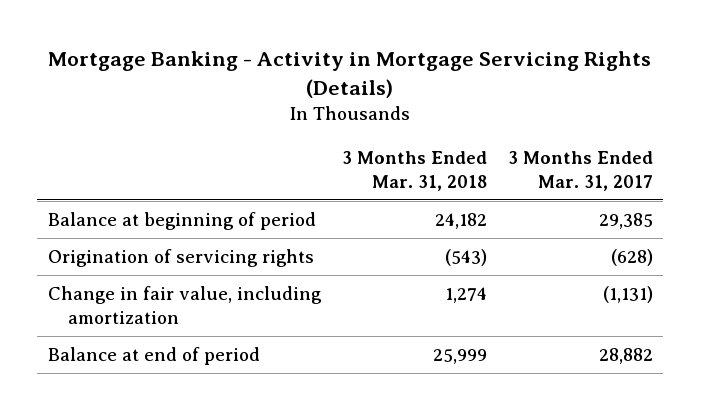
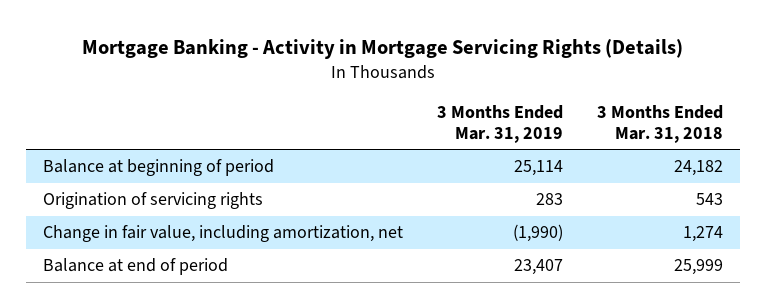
[507,150,653,191] 3 Months Ended Mar. 31, 2017 -> none
none -> [437,104,564,143] 3 Months Ended Mar. 31, 2019
[444,248,487,266] (543) -> [696,193,724,206] 543
[47,285,322,325] Change in fair value, including amortization -> [43,225,404,243] Change in fair value, including amortization, net

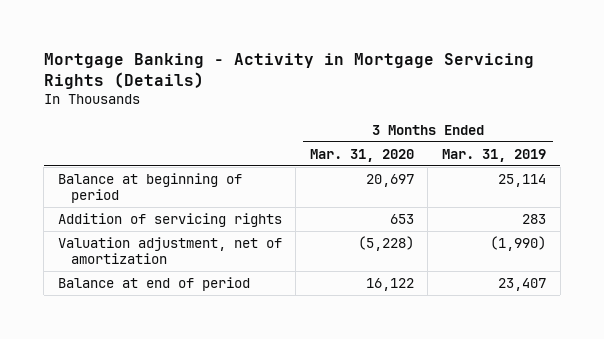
[597,104,724,143] 3 Months Ended Mar. 31, 2018 -> none
none -> [309,148,414,162] Mar. 31, 2020
[43,192,264,210] Origination of servicing rights -> [57,212,282,227] Addition of servicing rights
[43,225,404,243] Change in fair value, including amortization, net -> [57,236,282,265] Valuation adjustment, net of amortization

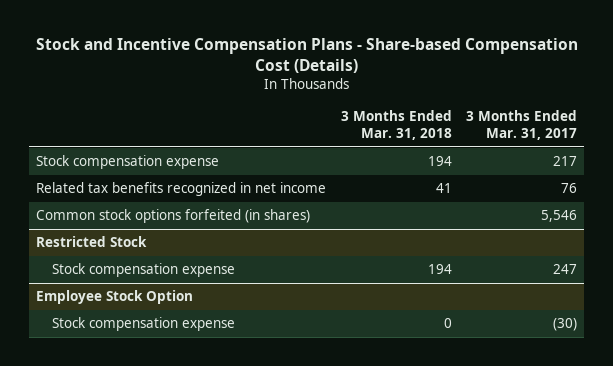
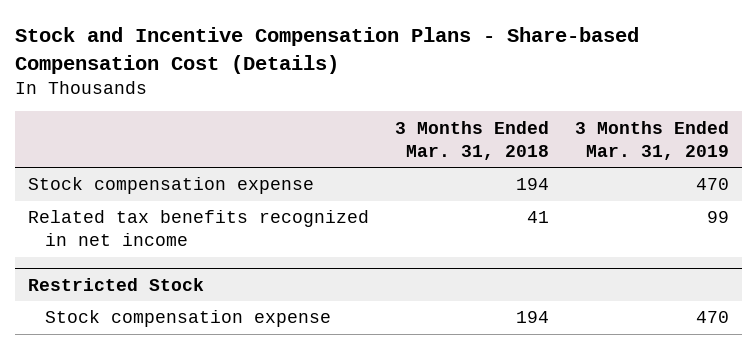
[465,110,577,141] 3 Months Ended Mar. 31, 2017 -> none
none -> [574,120,729,160] 3 Months Ended Mar. 31, 2019
[36,209,311,224] Common stock options forfeited (in shares) -> none
[36,290,194,305] Employee Stock Option -> none
[52,317,236,332] Stock compensation expense -> none

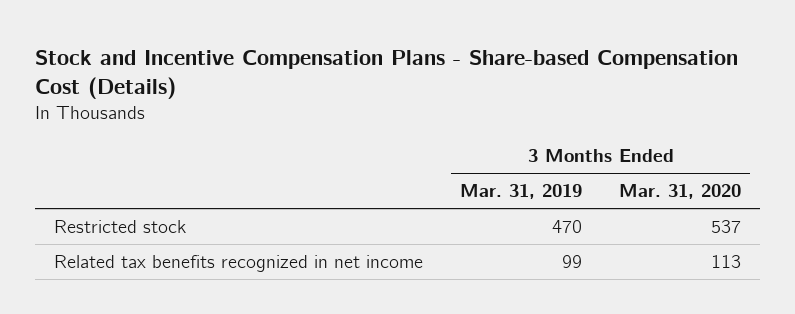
[394,120,549,160] 3 Months Ended Mar. 31, 2018 -> none
none -> [619,184,742,200] Mar. 31, 2020
[27,177,314,195] Stock compensation expense -> [53,220,186,234] Restricted stock
[27,277,204,291] Restricted Stock -> none
[45,310,332,328] Stock compensation expense -> none

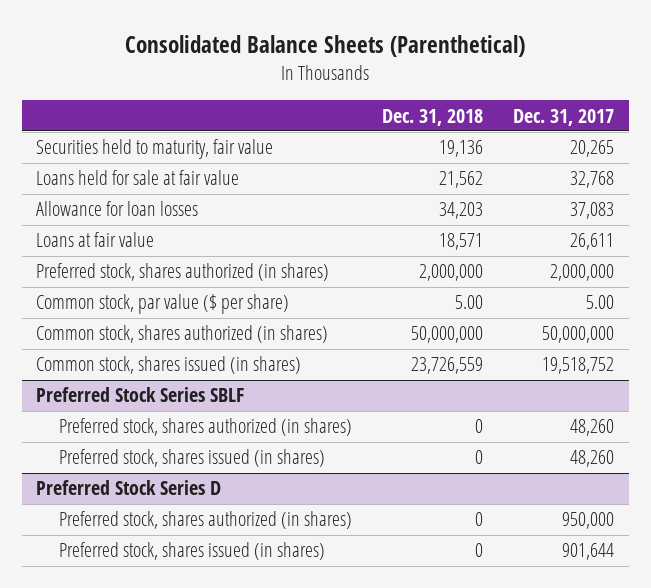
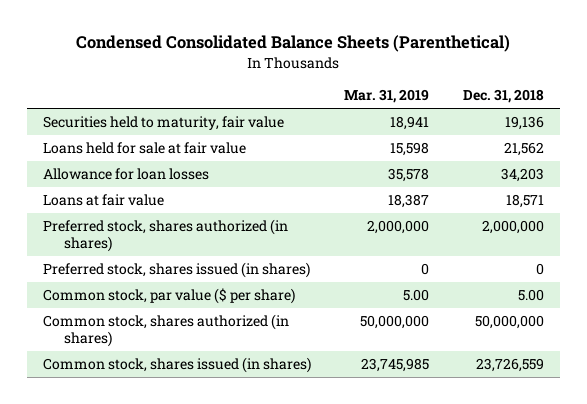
[125,34,526,57] Consolidated Balance Sheets (Parenthetical) -> [76,35,511,53] Condensed Consolidated Balance Sheets (Parenthetical)
[513,108,615,126] Dec. 31, 2017 -> none
none -> [344,89,430,104] Mar. 31, 2019
none -> [43,262,311,279] Preferred stock, shares issued (in shares)
[36,387,245,403] Preferred Stock Series SBLF -> none
[59,418,353,437] Preferred stock, shares authorized (in shares) -> none
[59,449,326,468] Preferred stock, shares issued (in shares) -> none
[36,480,222,496] Preferred Stock Series D -> none
[59,511,353,530] Preferred stock, shares authorized (in shares) -> none
[59,542,326,561] Preferred stock, shares issued (in shares) -> none

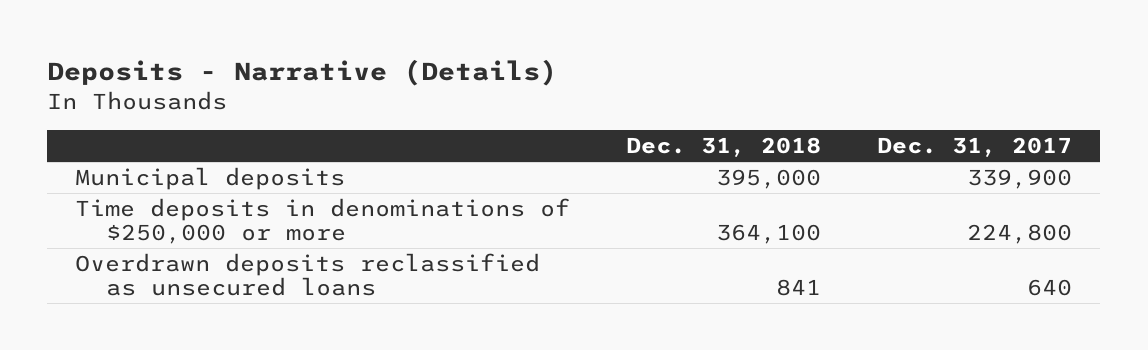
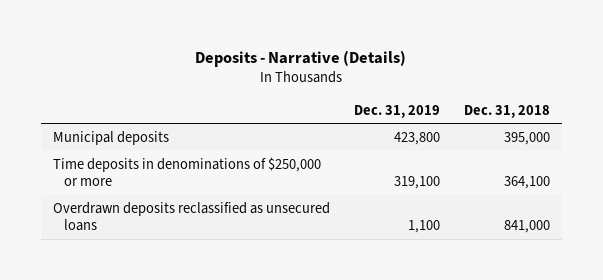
[877,137,1073,158] Dec. 31, 2017 -> none
none -> [353,104,440,118] Dec. 31, 2019
[776,279,822,297] 841 -> [503,220,550,234] 841,000

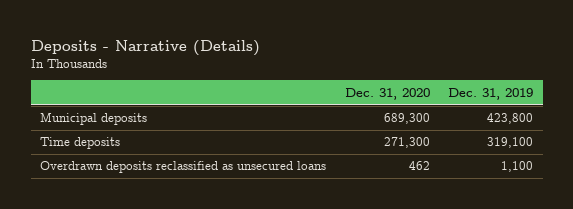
[463,104,550,118] Dec. 31, 2018 -> none
none -> [344,87,430,100] Dec. 31, 2020
[52,157,321,187] Time deposits in denominations of $250,000 or more -> [40,137,121,150] Time deposits

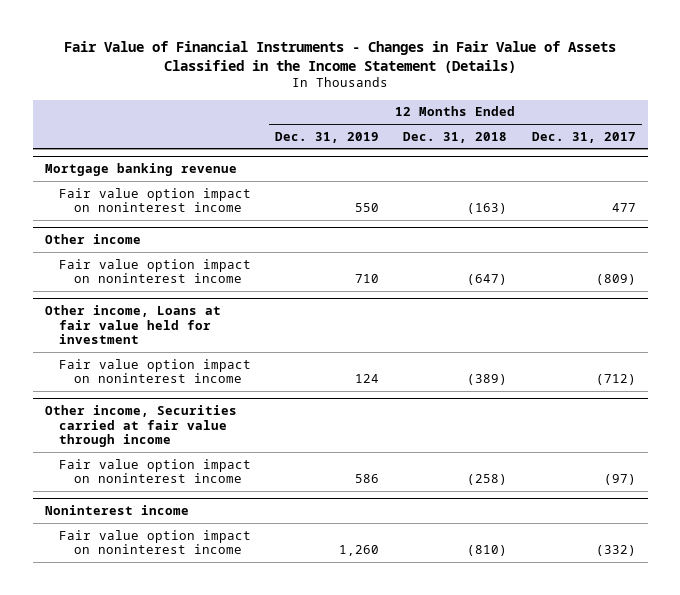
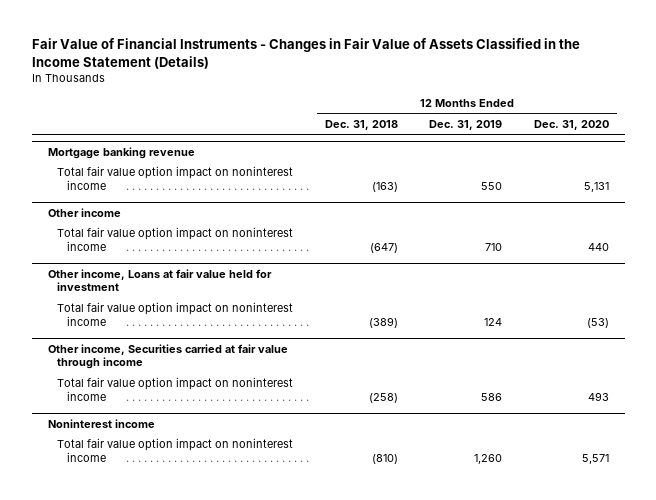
[531,131,636,143] Dec. 31, 2017 -> none
none -> [533,119,609,130] Dec. 31, 2020
[59,187,252,213] Fair value option impact on noninterest income -> [57,166,294,190] Total fair value option impact on noninterest income
[59,258,252,284] Fair value option impact on noninterest income -> [57,227,294,251] Total fair value option impact on noninterest income
[59,358,252,384] Fair value option impact on noninterest income -> [57,302,294,326] Total fair value option impact on noninterest income
[59,458,252,484] Fair value option impact on noninterest income -> [57,377,294,401] Total fair value option impact on noninterest income
[59,529,252,555] Fair value option impact on noninterest income -> [57,438,294,462] Total fair value option impact on noninterest income

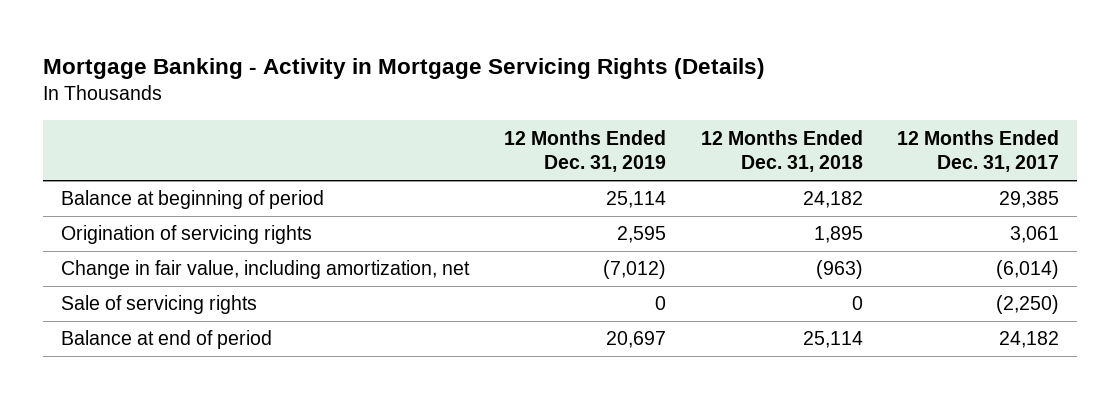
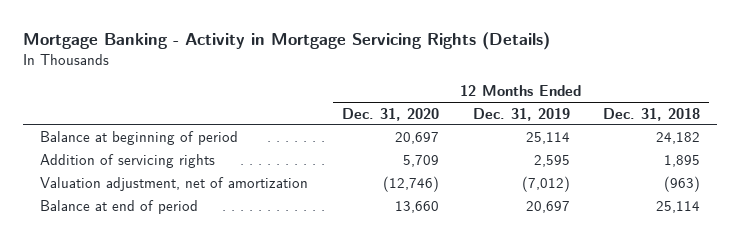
[897,129,1060,173] 12 Months Ended Dec. 31, 2017 -> none
none -> [341,107,439,121] Dec. 31, 2020
[60,295,257,315] Sale of servicing rights -> none
[60,225,312,245] Origination of servicing rights -> [39,154,215,169] Addition of servicing rights
[60,260,470,280] Change in fair value, including amortization, net -> [39,177,308,192] Valuation adjustment, net of amortization

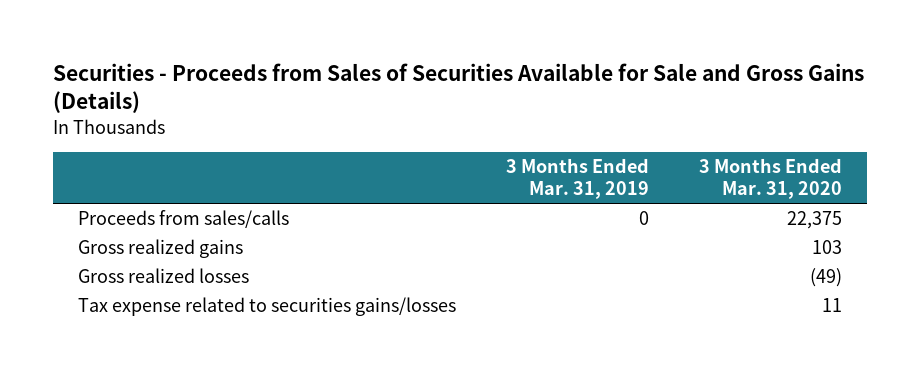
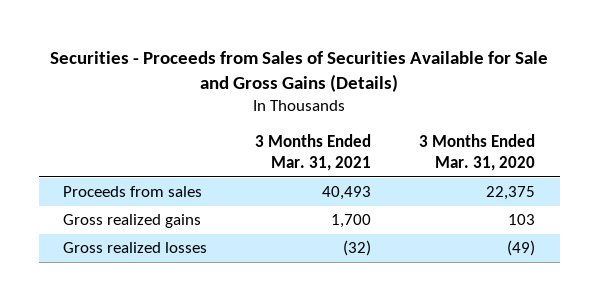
[505,158,649,200] 3 Months Ended Mar. 31, 2019 -> none
none -> [255,133,372,171] 3 Months Ended Mar. 31, 2021
[77,210,289,229] Proceeds from sales/calls -> [62,186,202,198] Proceeds from sales
[77,297,456,317] Tax expense related to securities gains/losses -> none

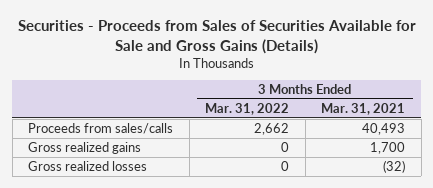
[419,133,536,171] 3 Months Ended Mar. 31, 2020 -> none
none -> [205,102,290,115] Mar. 31, 2022
[62,186,202,198] Proceeds from sales -> [28,122,174,134] Proceeds from sales/calls

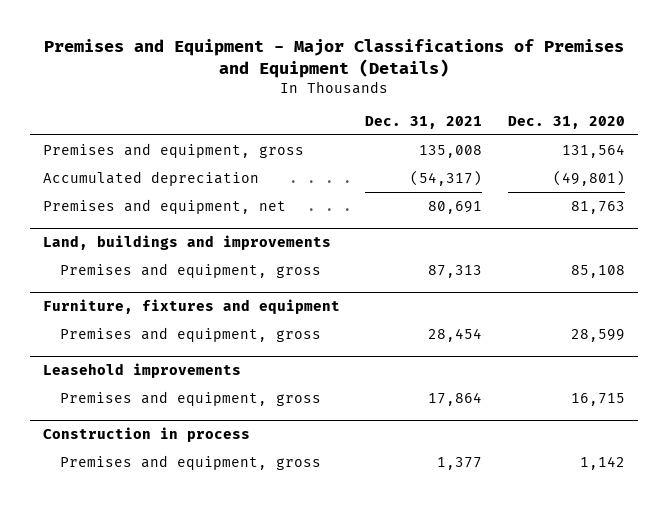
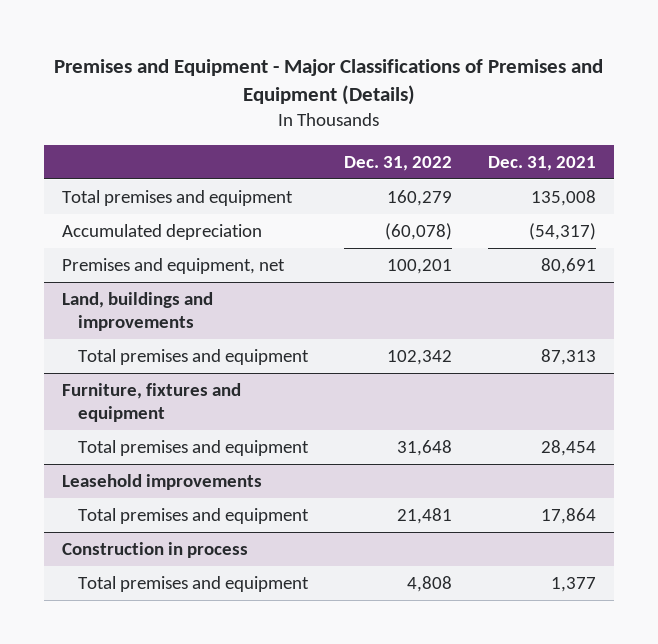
[507,115,625,129] Dec. 31, 2020 -> none
none -> [344,155,453,171] Dec. 31, 2022
[42,142,304,158] Premises and equipment, gross -> [62,190,294,207] Total premises and equipment
[60,262,322,278] Premises and equipment, gross -> [78,349,310,366] Total premises and equipment
[60,326,322,342] Premises and equipment, gross -> [78,440,310,457] Total premises and equipment
[60,390,322,406] Premises and equipment, gross -> [78,508,310,525] Total premises and equipment
[60,454,322,470] Premises and equipment, gross -> [78,576,310,593] Total premises and equipment

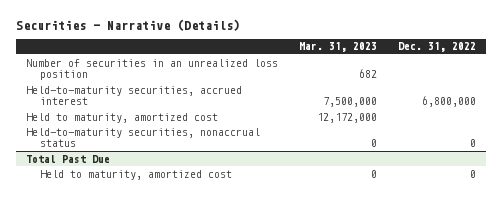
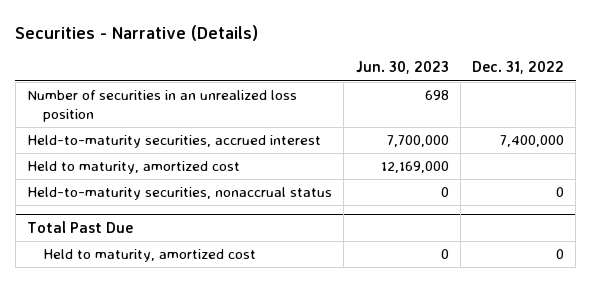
[299,42,378,53] Mar. 31, 2023 -> none
none -> [355,61,449,75] Jun. 30, 2023
[421,96,476,108] 6,800,000 -> [500,135,565,148] 7,400,000

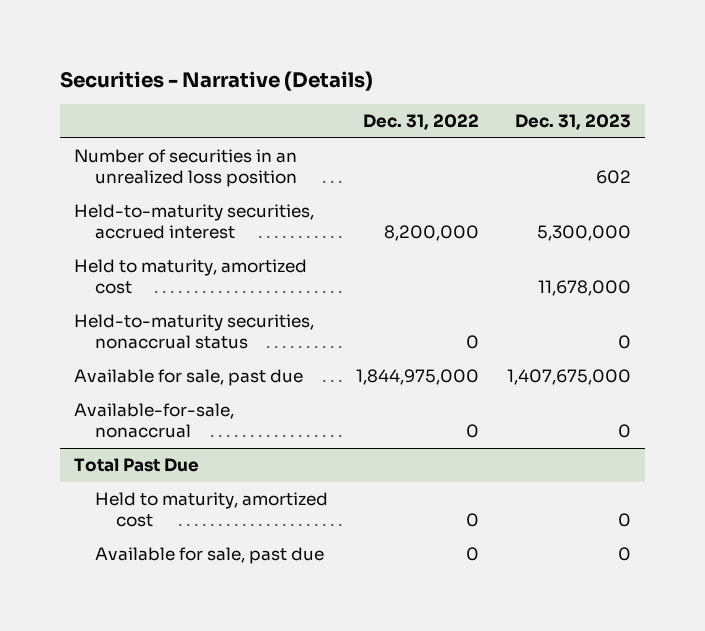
[355,61,449,75] Jun. 30, 2023 -> none
none -> [514,114,631,131] Dec. 31, 2023
[500,135,565,148] 7,400,000 -> [384,224,480,241] 8,200,000
none -> [74,369,304,387] Available for sale, past due
none -> [74,403,235,438] Available-for-sale, nonaccrual
none -> [95,547,325,565] Available for sale, past due

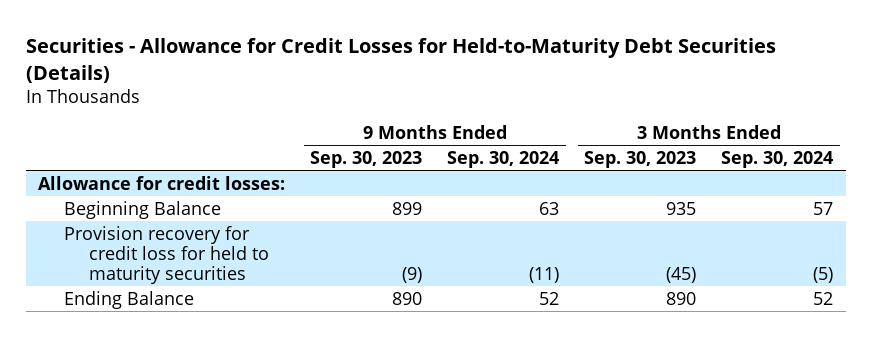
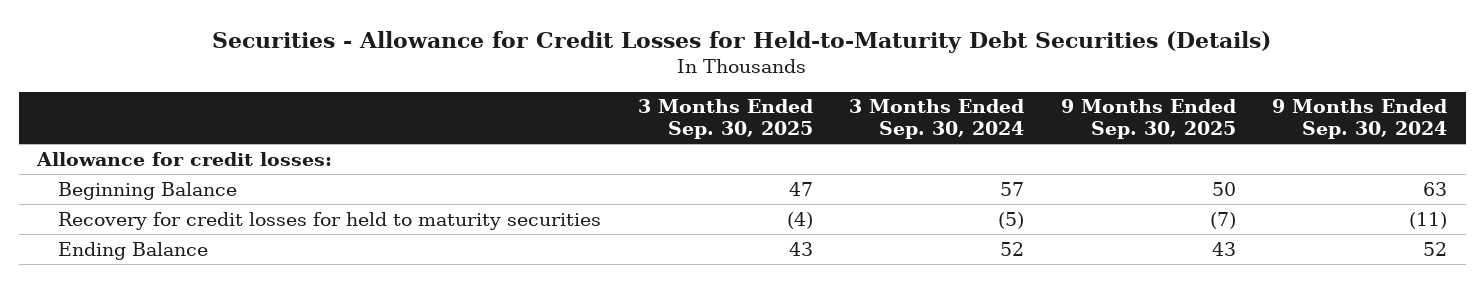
[310,150,423,168] Sep. 30, 2023 -> none
[584,150,697,168] Sep. 30, 2023 -> none
none -> [637,99,813,140] 3 Months Ended Sep. 30, 2025
none -> [1060,99,1236,140] 9 Months Ended Sep. 30, 2025
[63,225,270,284] Provision recovery for credit loss for held to maturity securities -> [58,211,602,230] Recovery for credit losses for held to maturity securities

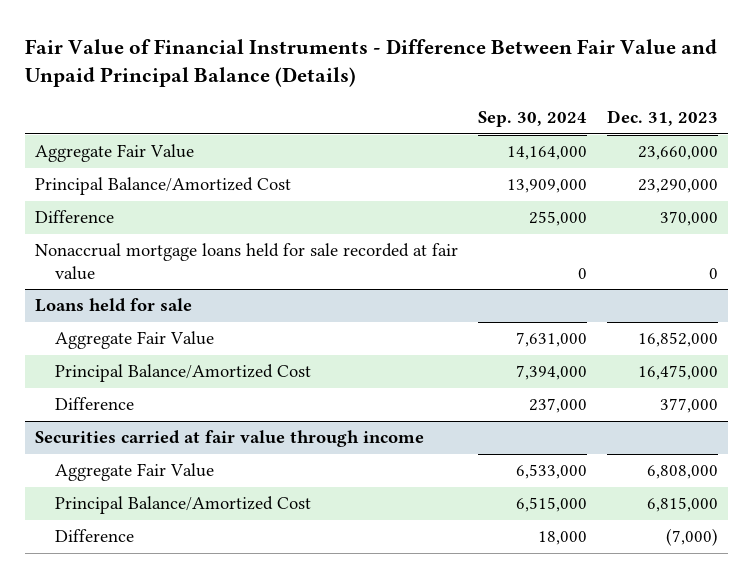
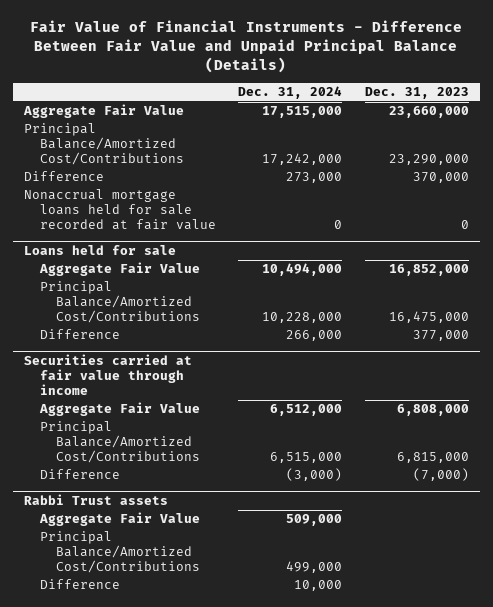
[478,111,588,128] Sep. 30, 2024 -> none
none -> [238,86,343,100] Dec. 31, 2024
[35,177,292,196] Principal Balance/Amortized Cost -> [24,123,185,166] Principal Balance/Amortized Cost/Contributions
[54,364,311,383] Principal Balance/Amortized Cost -> [40,281,200,324] Principal Balance/Amortized Cost/Contributions
[54,496,311,515] Principal Balance/Amortized Cost -> [40,421,200,464] Principal Balance/Amortized Cost/Contributions
none -> [24,493,169,505] Rabbi Trust assets
none -> [39,512,201,527] Aggregate Fair Value
none -> [40,531,200,574] Principal Balance/Amortized Cost/Contributions
none -> [40,579,121,590] Difference

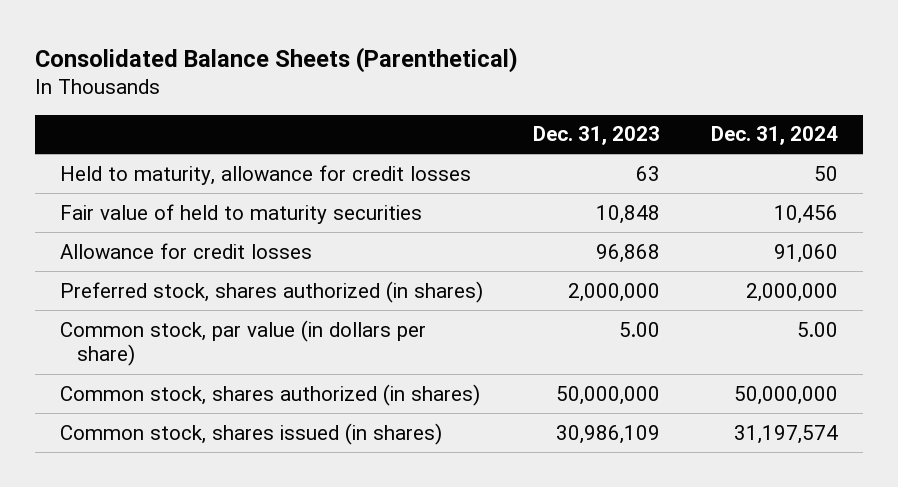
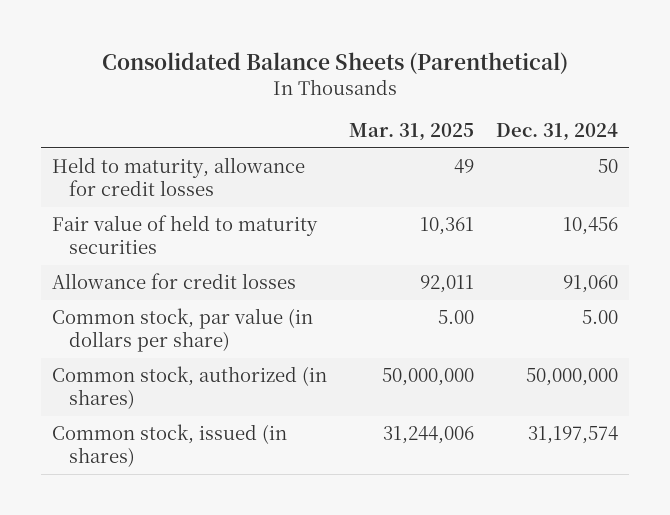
[533,126,661,146] Dec. 31, 2023 -> none
none -> [348,123,474,142] Mar. 31, 2025
[60,280,484,303] Preferred stock, shares authorized (in shares) -> none
[60,383,481,406] Common stock, shares authorized (in shares) -> [52,366,328,410] Common stock, authorized (in shares)
[60,422,443,445] Common stock, shares issued (in shares) -> [52,424,288,468] Common stock, issued (in shares)

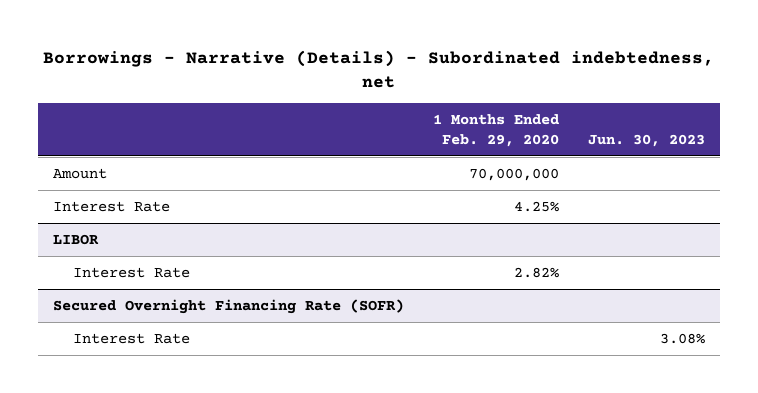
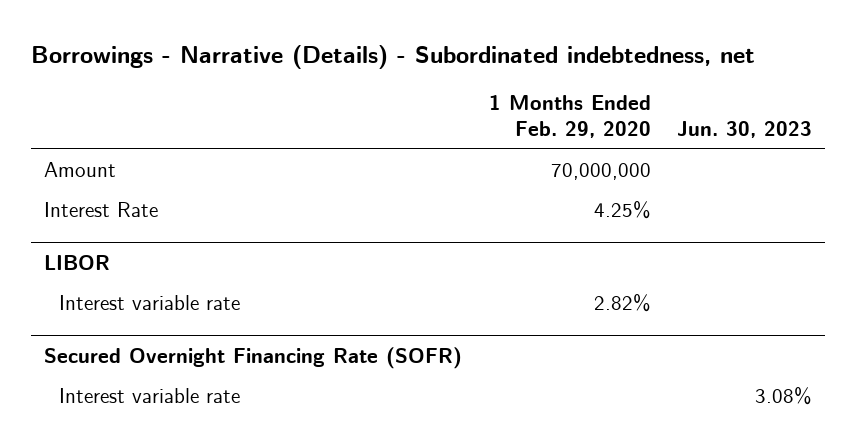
[72,266,190,278] Interest Rate -> [59,295,241,311] Interest variable rate
[72,332,190,344] Interest Rate -> [59,388,241,404] Interest variable rate

